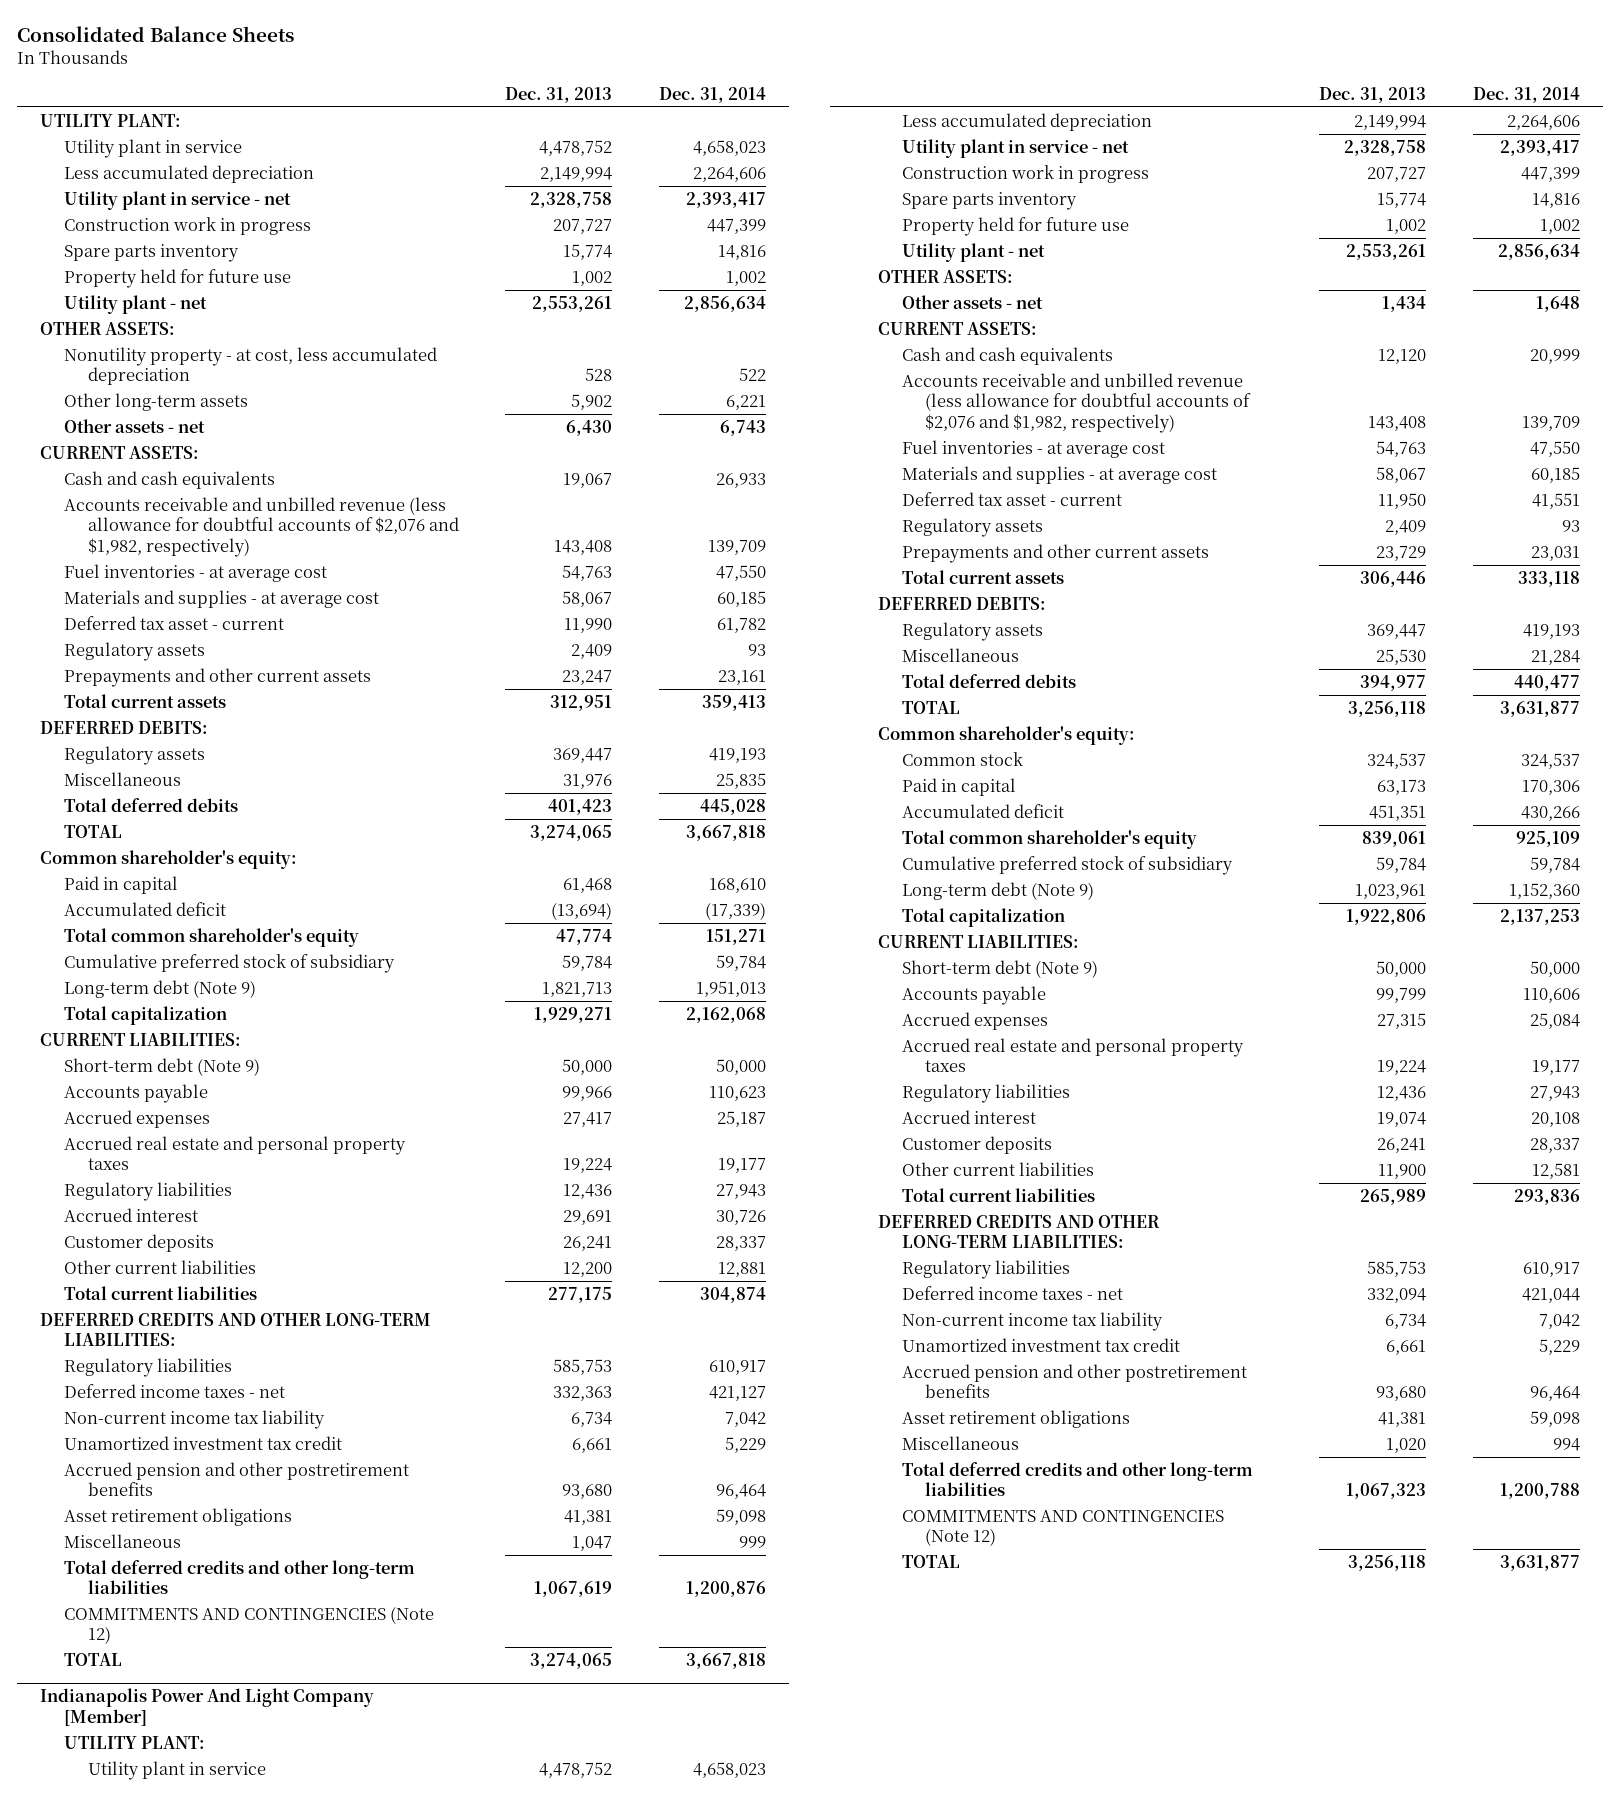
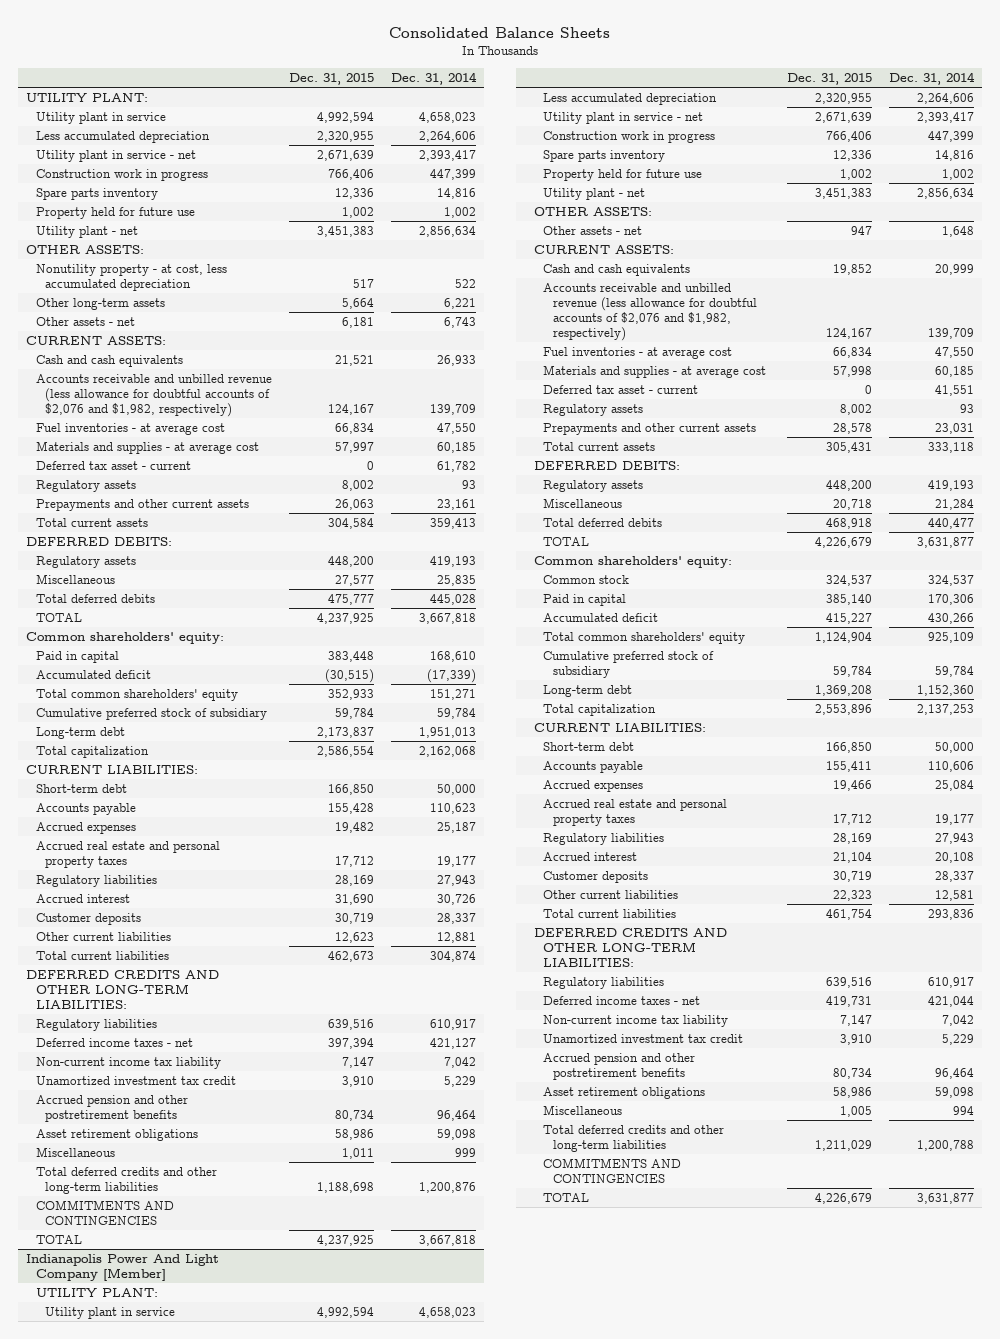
[505,87,613,104] Dec. 31, 2013 -> none
none -> [288,73,374,86] Dec. 31, 2015
[39,850,297,870] Common shareholder's equity: -> [26,631,225,644] Common shareholders' equity:
[63,928,359,948] Total common shareholder's equity -> [35,688,238,701] Total common shareholders' equity
[63,980,256,999] Long-term debt (Note 9) -> [35,726,125,739] Long-term debt
[63,1058,260,1077] Short-term debt (Note 9) -> [35,783,127,793] Short-term debt
[63,1606,434,1645] COMMITMENTS AND CONTINGENCIES (Note 12) -> [35,1199,174,1225] COMMITMENTS AND CONTINGENCIES
[877,726,1135,746] Common shareholder's equity: -> [534,555,733,568] Common shareholders' equity:
[901,830,1197,850] Total common shareholder's equity -> [543,631,746,644] Total common shareholders' equity
[901,882,1094,901] Long-term debt (Note 9) -> [543,684,633,697] Long-term debt
[901,960,1098,979] Short-term debt (Note 9) -> [543,741,635,751] Short-term debt
[901,1510,1224,1547] COMMITMENTS AND CONTINGENCIES (Note 12) -> [543,1157,682,1183] COMMITMENTS AND CONTINGENCIES

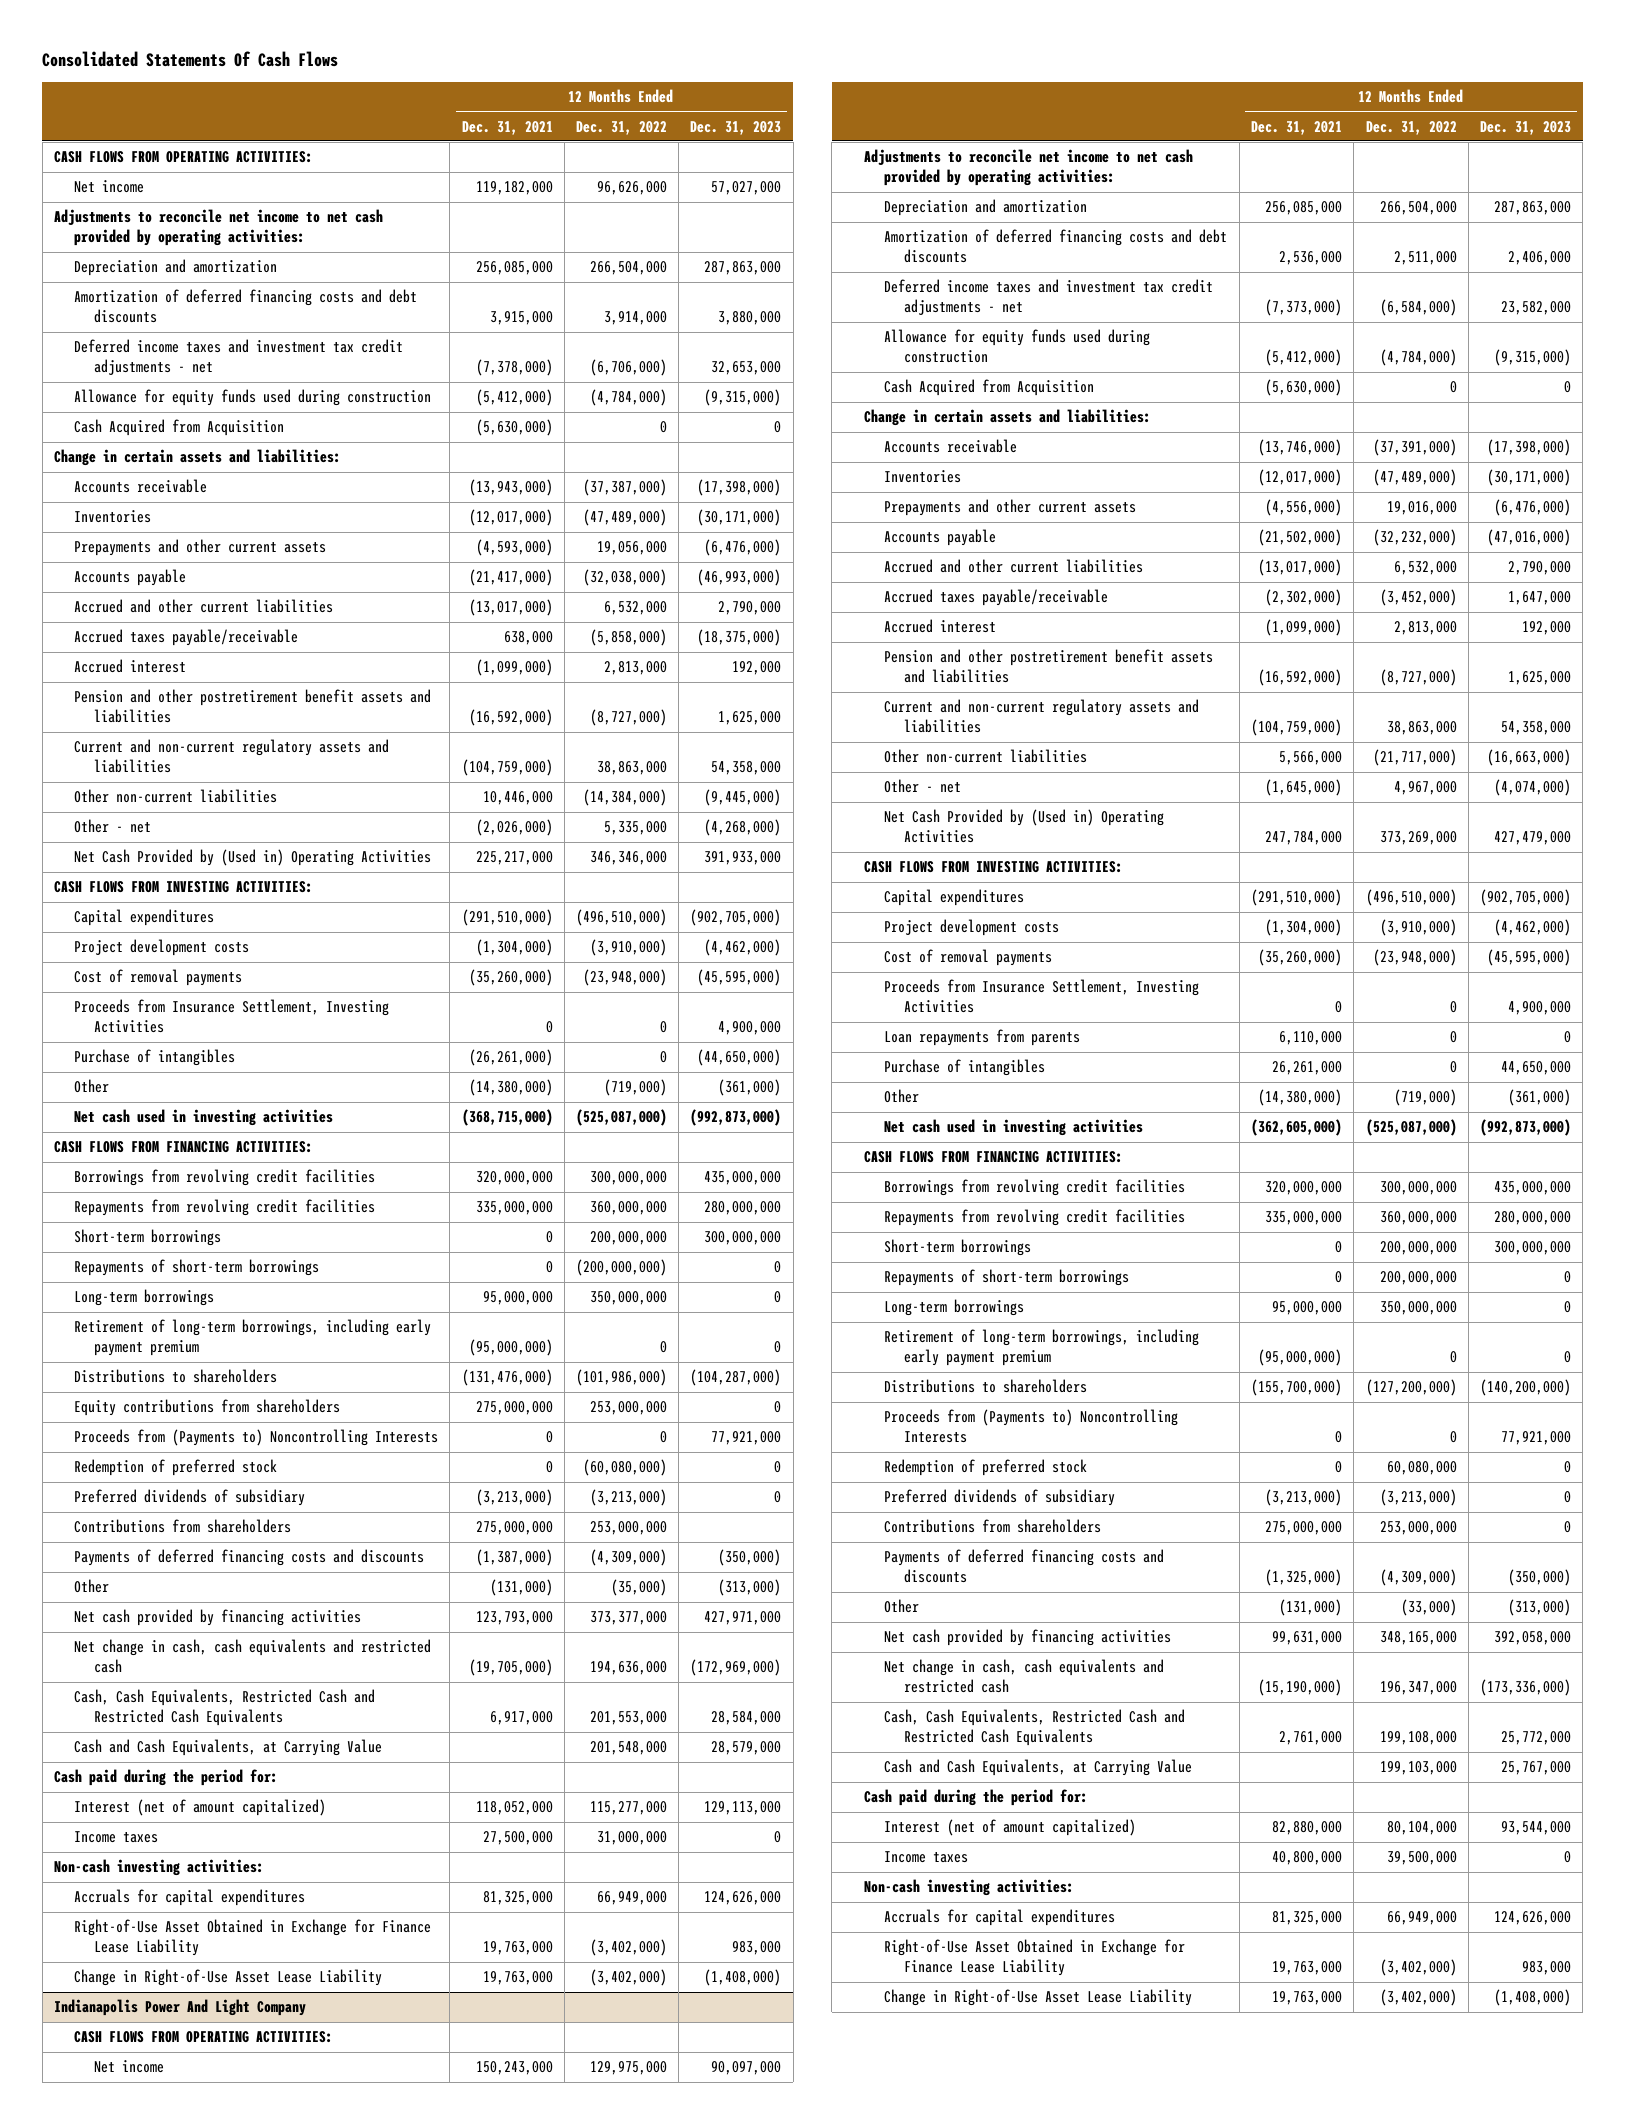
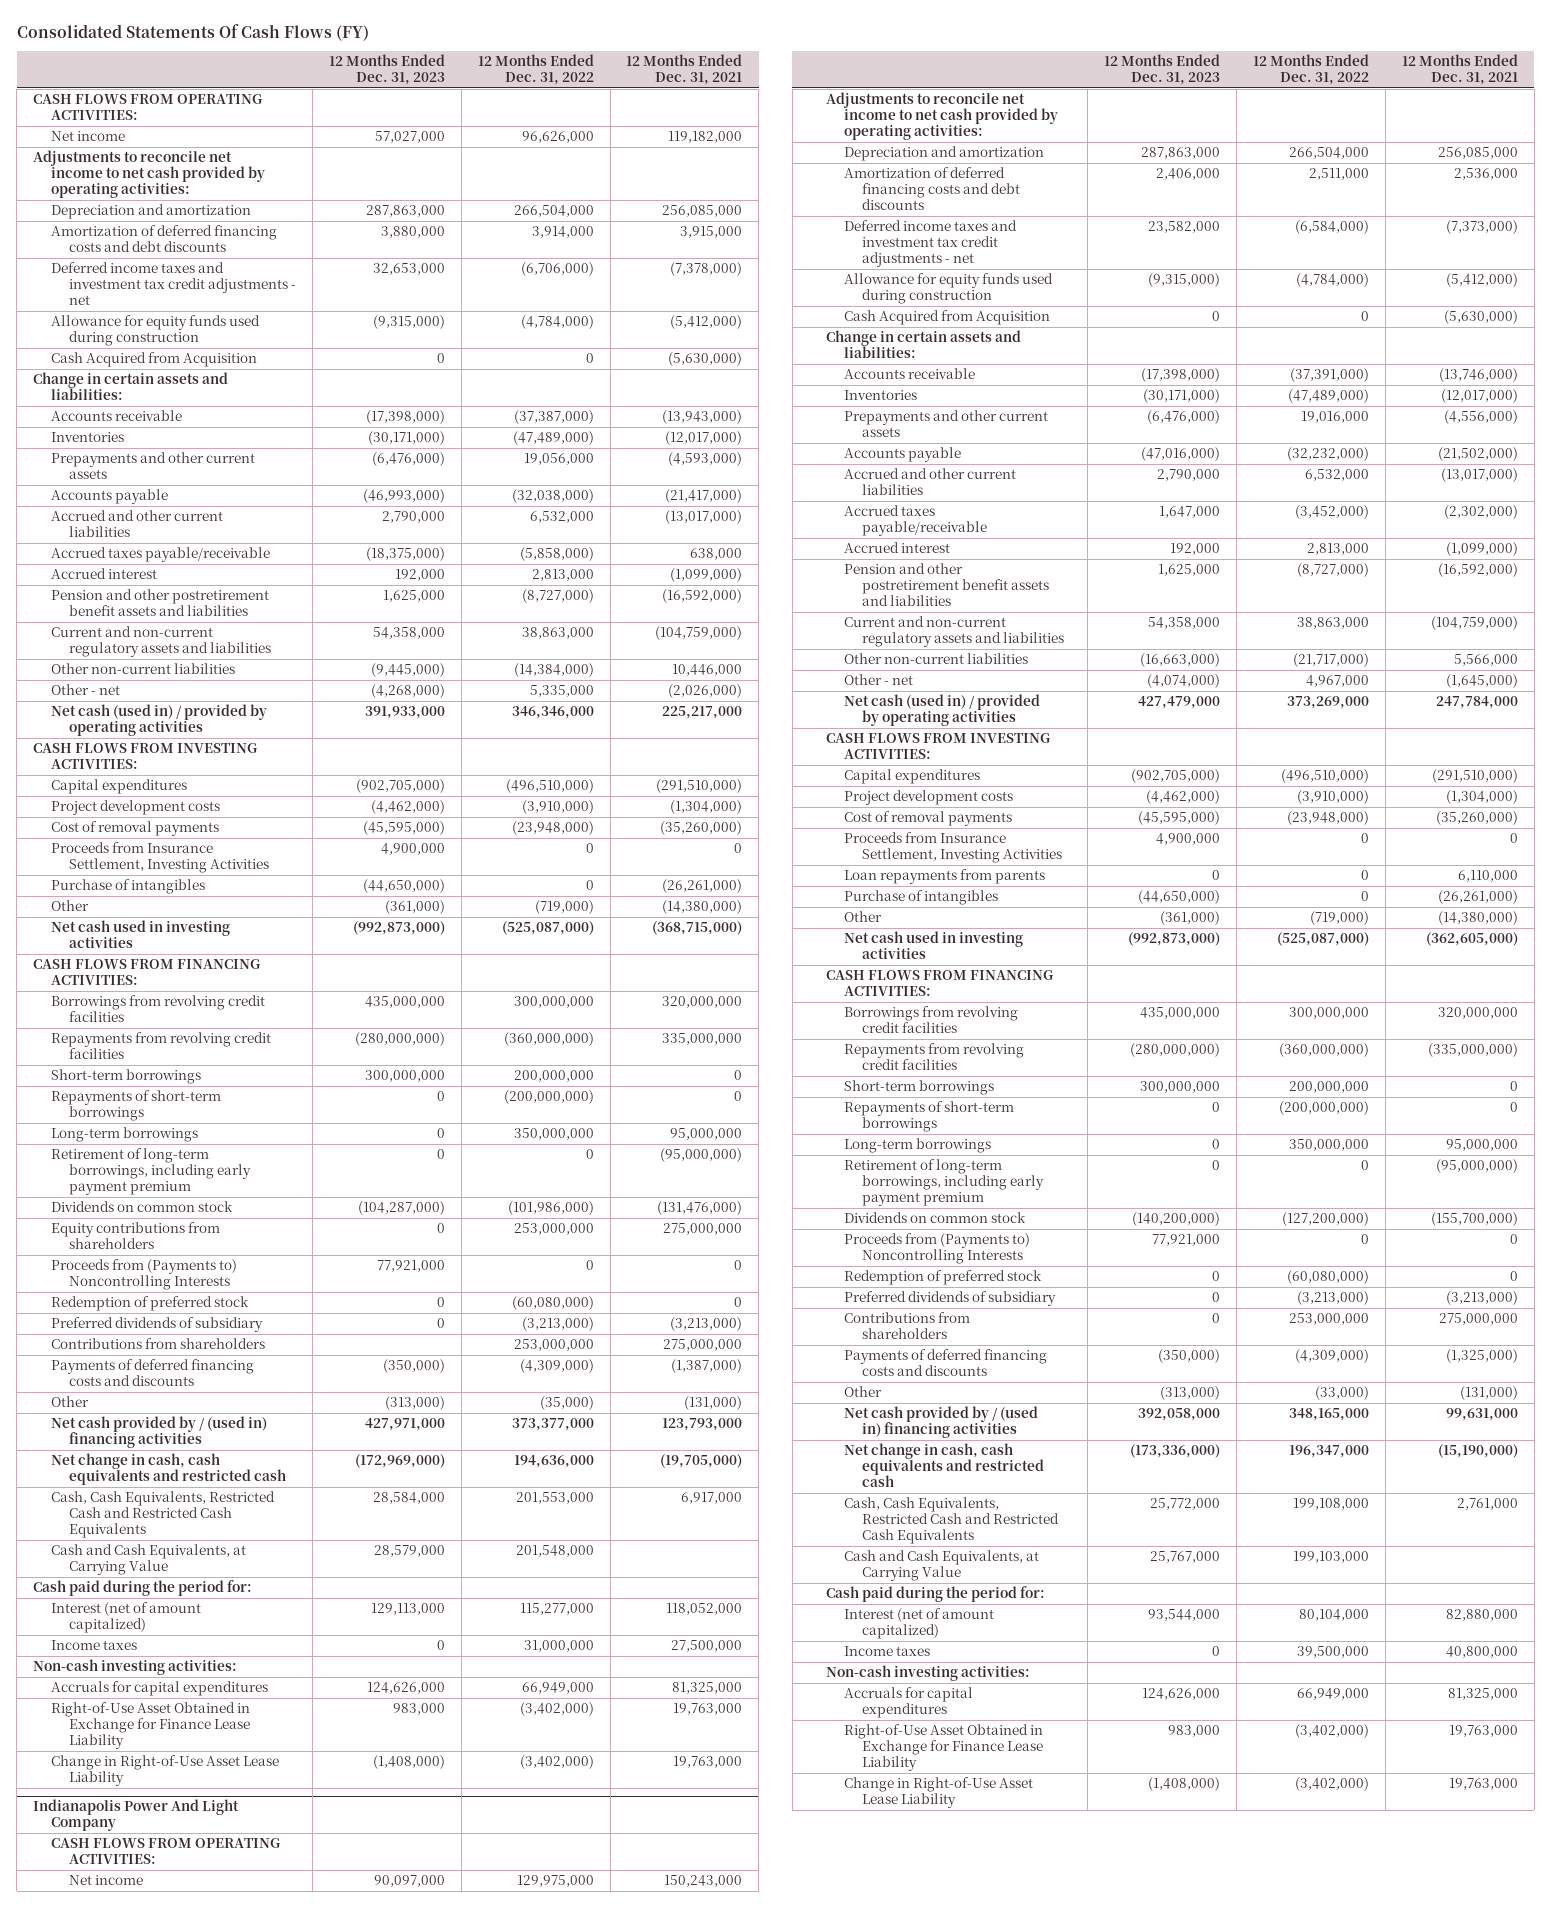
[42,51,339,68] Consolidated Statements Of Cash Flows -> [16,23,369,41] Consolidated Statements Of Cash Flows (FY)
[74,849,432,867] Net Cash Provided by (Used in) Operating Activities -> [51,704,268,737] Net cash (used in) / provided by operating activities
[589,1201,667,1216] 360,000,000 -> [503,1032,594,1047] (360,000,000)
[704,1201,782,1216] 280,000,000 -> [354,1032,445,1047] (280,000,000)
[74,1369,278,1384] Distributions to shareholders -> [51,1201,234,1213] Dividends on common stock
[74,1609,362,1627] Net cash provided by financing activities -> [51,1416,268,1449] Net cash provided by / (used in) financing activities
[883,809,1164,844] Net Cash Provided by (Used in) Operating Activities -> [843,694,1040,727] Net cash (used in) / provided by operating activities
[1272,1061,1343,1076] 26,261,000 -> [1437,890,1518,905] (26,261,000)
[1501,1061,1572,1076] 44,650,000 -> [1137,890,1220,905] (44,650,000)
[1265,1211,1343,1226] 335,000,000 -> [1427,1043,1518,1058] (335,000,000)
[1379,1211,1457,1226] 360,000,000 -> [1278,1043,1369,1058] (360,000,000)
[1494,1211,1572,1226] 280,000,000 -> [1129,1043,1220,1058] (280,000,000)
[1379,1271,1457,1286] 200,000,000 -> [1278,1101,1369,1116] (200,000,000)
[883,1379,1087,1394] Distributions to shareholders -> [843,1212,1026,1224] Dividends on common stock
[1386,1461,1457,1476] 60,080,000 -> [1286,1270,1369,1285] (60,080,000)
[883,1629,1171,1647] Net cash provided by financing activities -> [843,1406,1038,1439] Net cash provided by / (used in) financing activities

